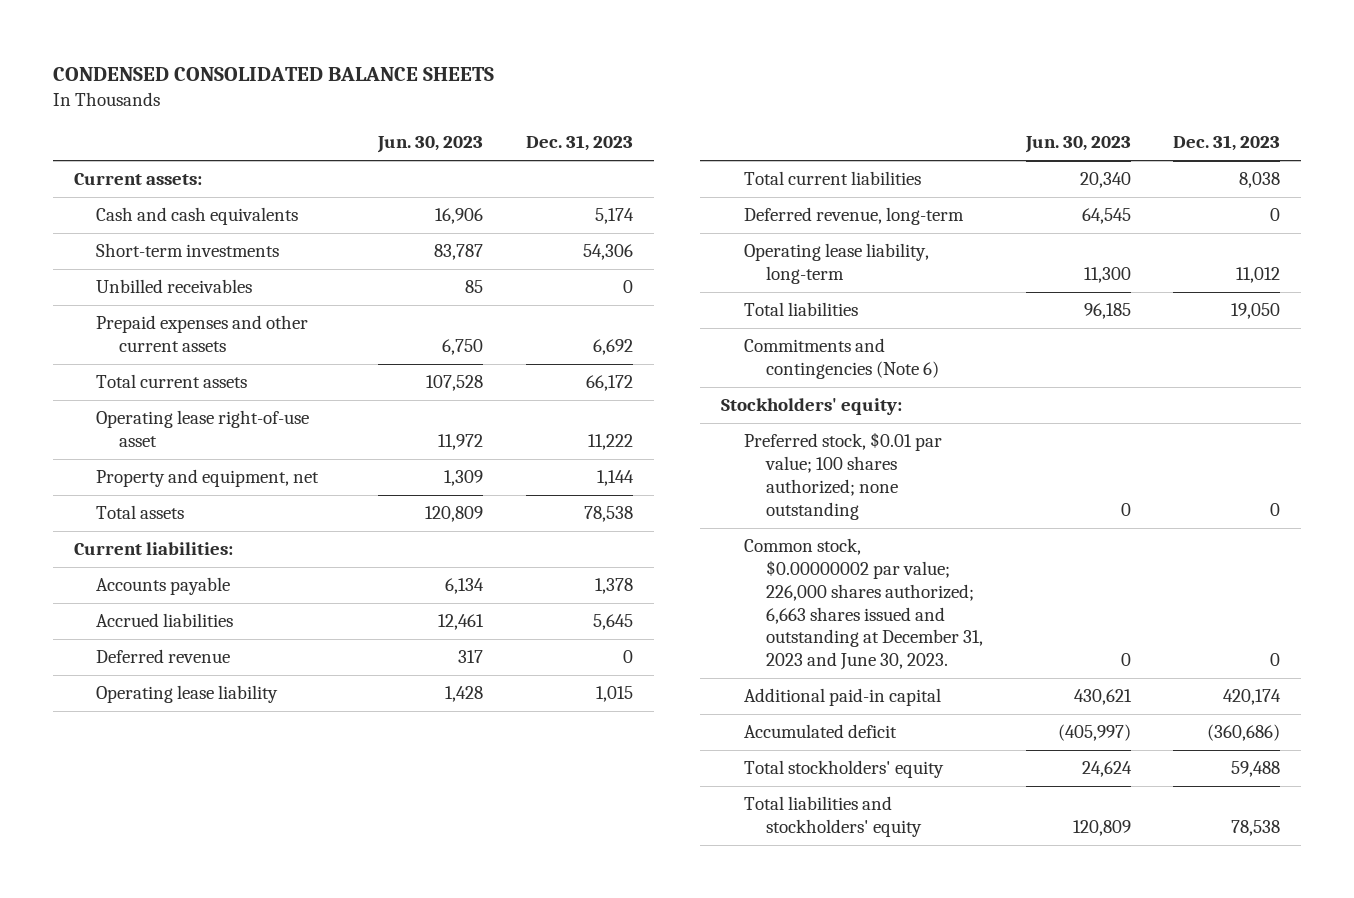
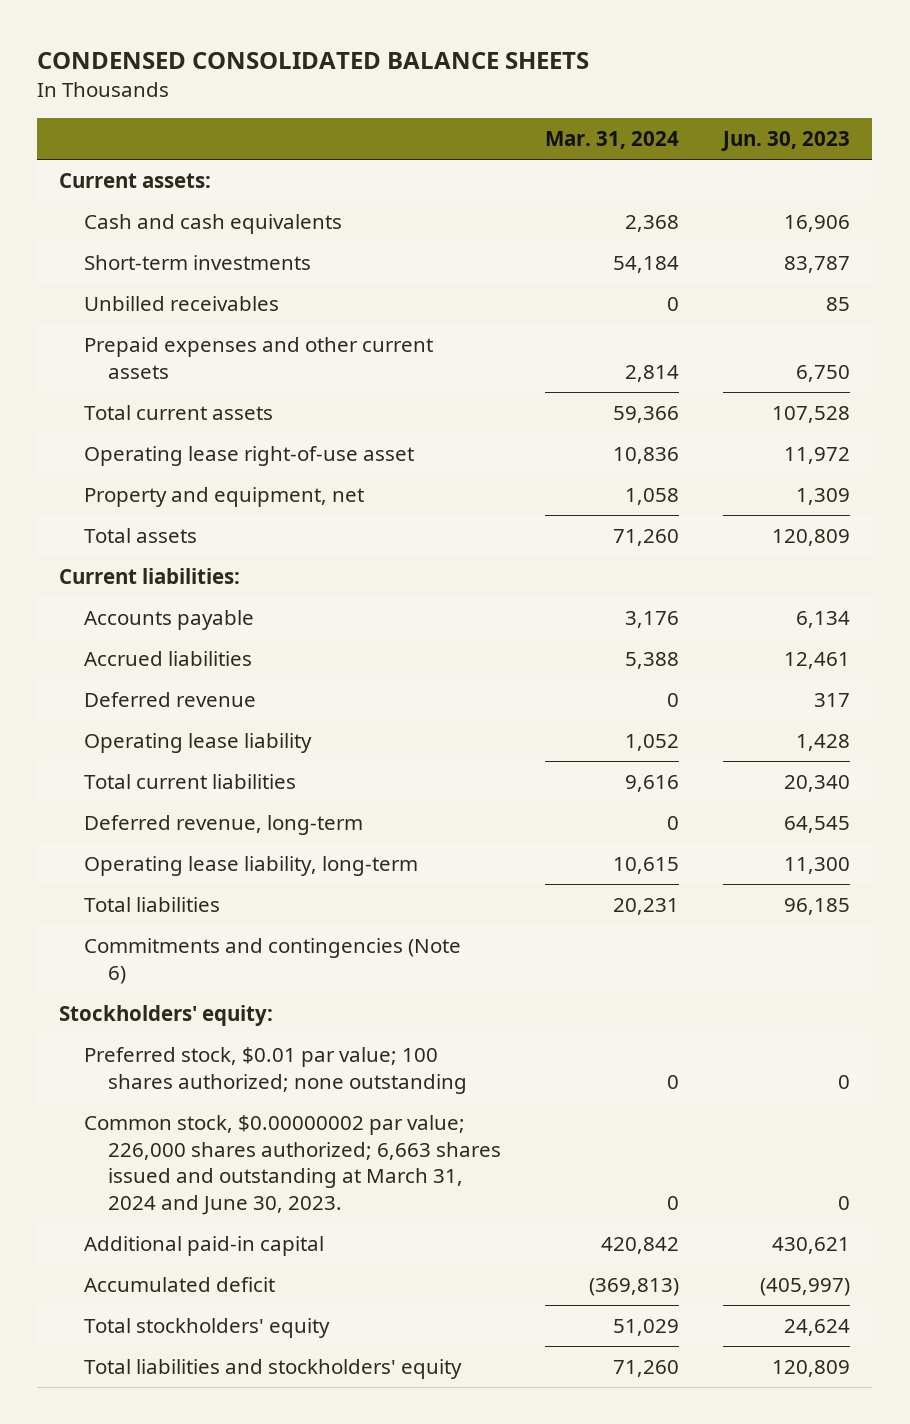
[525,135,633,152] Dec. 31, 2023 -> none
none -> [545,131,680,150] Mar. 31, 2024
[743,538,984,671] Common stock, $0.00000002 par value; 226,000 shares authorized; 6,663 shares issued and outstanding at December 31, 2023 and June 30, 2023. -> [83,1115,502,1215] Common stock, $0.00000002 par value; 226,000 shares authorized; 6,663 shares issued and outstanding at March 31, 2024 and June 30, 2023.

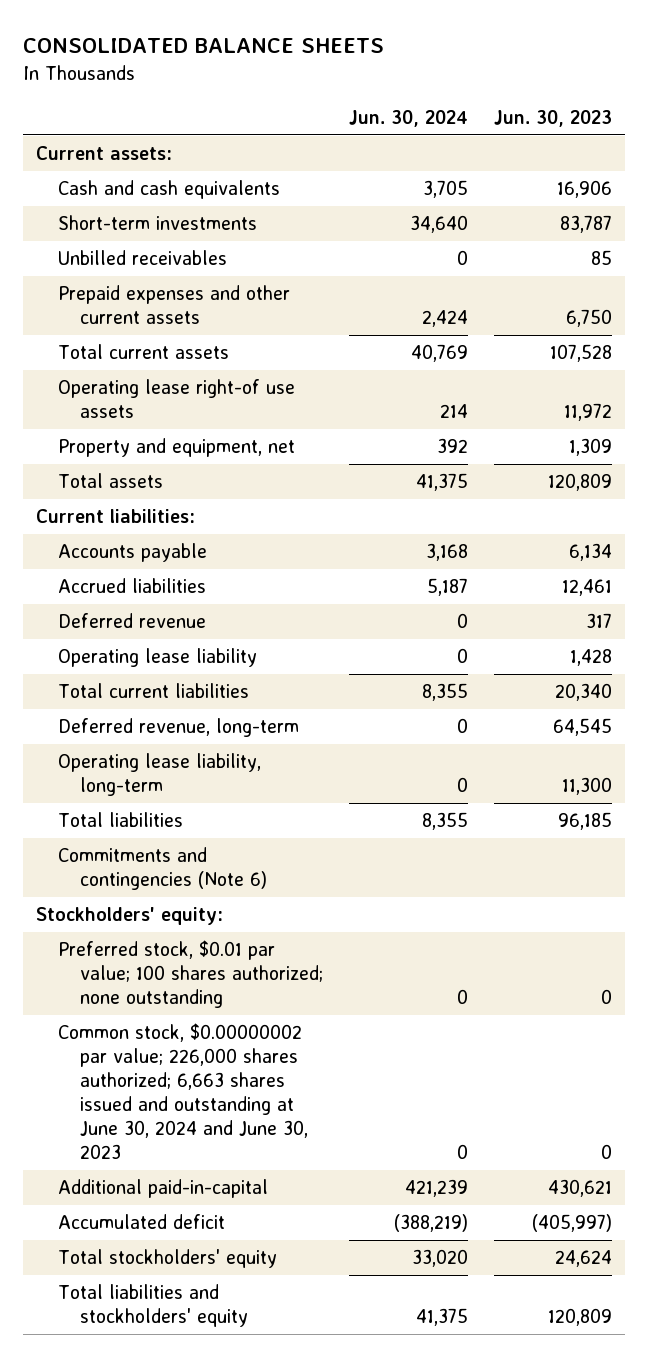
[37,52,590,70] CONDENSED CONSOLIDATED BALANCE SHEETS -> [22,38,384,54] CONSOLIDATED BALANCE SHEETS
[545,131,680,150] Mar. 31, 2024 -> none
none -> [349,109,469,127] Jun. 30, 2024
[83,446,414,467] Operating lease right-of-use asset -> [57,379,295,419] Operating lease right-of use assets
[83,1115,502,1215] Common stock, $0.00000002 par value; 226,000 shares authorized; 6,663 shares issued and outstanding at March 31, 2024 and June 30, 2023. -> [57,1023,309,1160] Common stock, $0.00000002 par value; 226,000 shares authorized; 6,663 shares issued and outstanding at June 30, 2024 and June 30, 2023
[83,1236,324,1257] Additional paid-in capital -> [57,1179,268,1199] Additional paid-in-capital

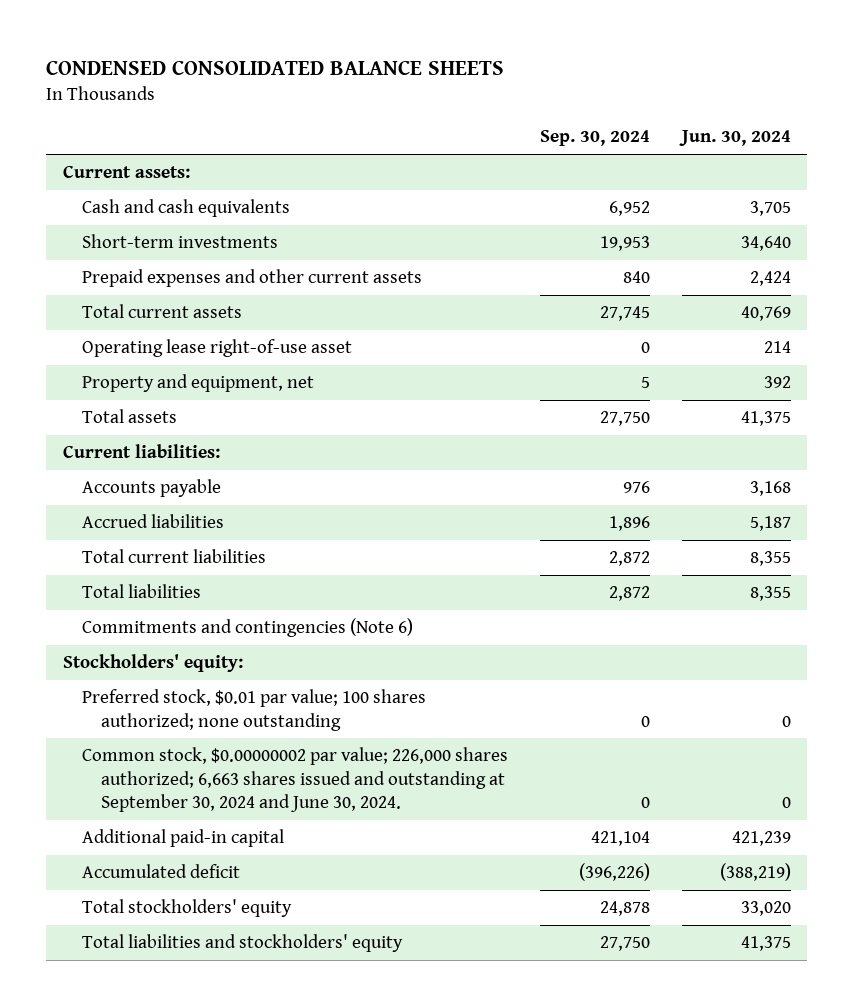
[22,38,384,54] CONSOLIDATED BALANCE SHEETS -> [46,60,505,76] CONDENSED CONSOLIDATED BALANCE SHEETS
[493,109,612,127] Jun. 30, 2023 -> none
none -> [539,130,650,147] Sep. 30, 2024
[57,250,227,266] Unbilled receivables -> none
[57,379,295,419] Operating lease right-of use assets -> [81,339,352,358] Operating lease right-of-use asset
[57,613,206,629] Deferred revenue -> none
[57,648,257,668] Operating lease liability -> none
[57,718,299,738] Deferred revenue, long-term -> none
[57,753,261,797] Operating lease liability, long-term -> none
[57,1023,309,1160] Common stock, $0.00000002 par value; 226,000 shares authorized; 6,663 shares issued and outstanding at June 30, 2024 and June 30, 2023 -> [81,747,508,812] Common stock, $0.00000002 par value; 226,000 shares authorized; 6,663 shares issued and outstanding at September 30, 2024 and June 30, 2024.
[57,1179,268,1199] Additional paid-in-capital -> [81,829,284,848] Additional paid-in capital

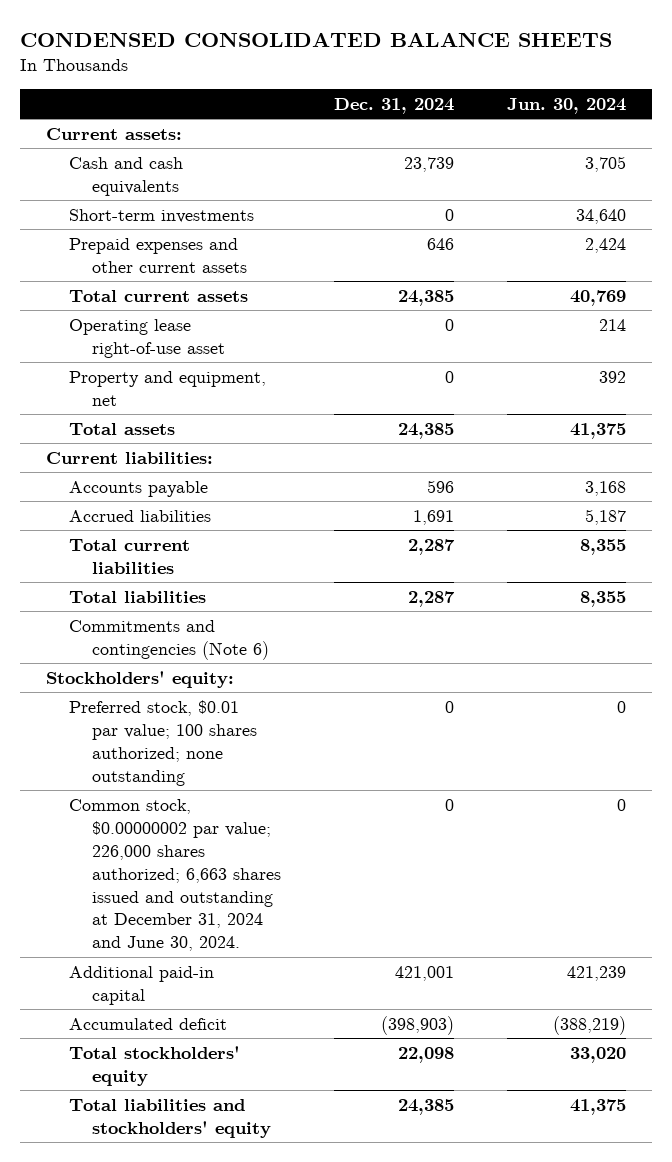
[539,130,650,147] Sep. 30, 2024 -> none
none -> [333,98,454,115] Dec. 31, 2024
[81,747,508,812] Common stock, $0.00000002 par value; 226,000 shares authorized; 6,663 shares issued and outstanding at September 30, 2024 and June 30, 2024. -> [68,798,281,952] Common stock, $0.00000002 par value; 226,000 shares authorized; 6,663 shares issued and outstanding at December 31, 2024 and June 30, 2024.

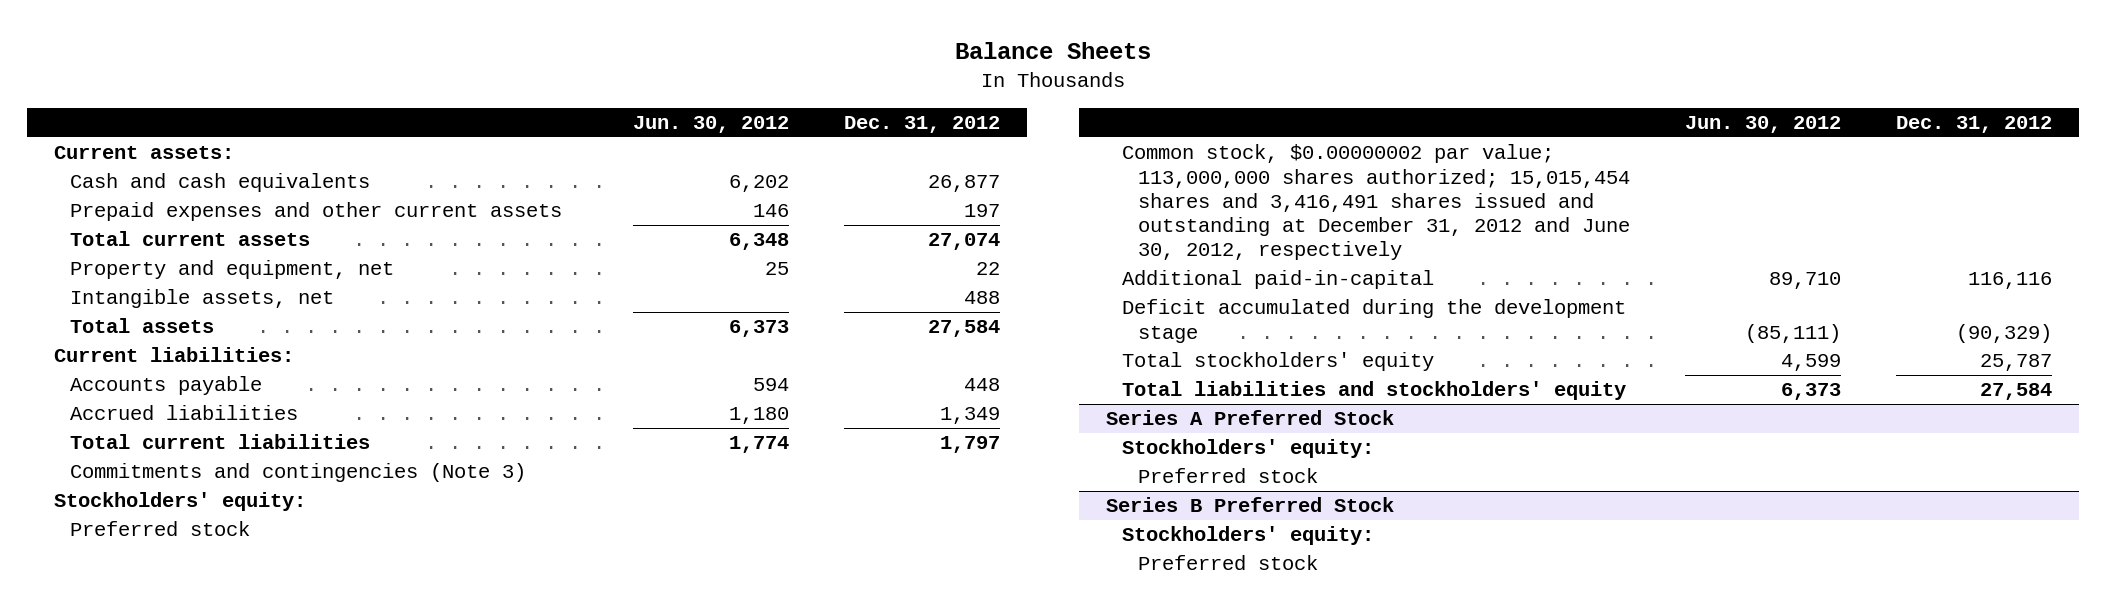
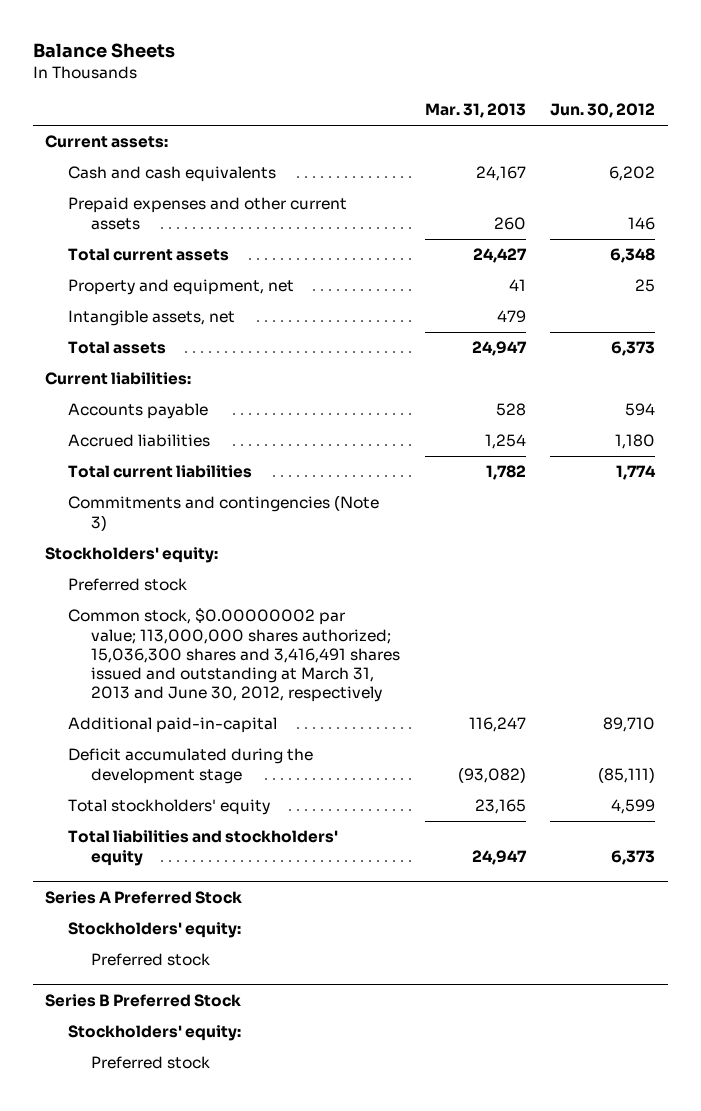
[843,115,1000,133] Dec. 31, 2012 -> none
none -> [424,102,526,118] Mar. 31, 2013
[1122,144,1630,261] Common stock, $0.00000002 par value; 113,000,000 shares authorized; 15,015,454 shares and 3,416,491 shares issued and outstanding at December 31, 2012 and June 30, 2012, respectively -> [68,608,400,702] Common stock, $0.00000002 par value; 113,000,000 shares authorized; 15,036,300 shares and 3,416,491 shares issued and outstanding at March 31, 2013 and June 30, 2012, respectively

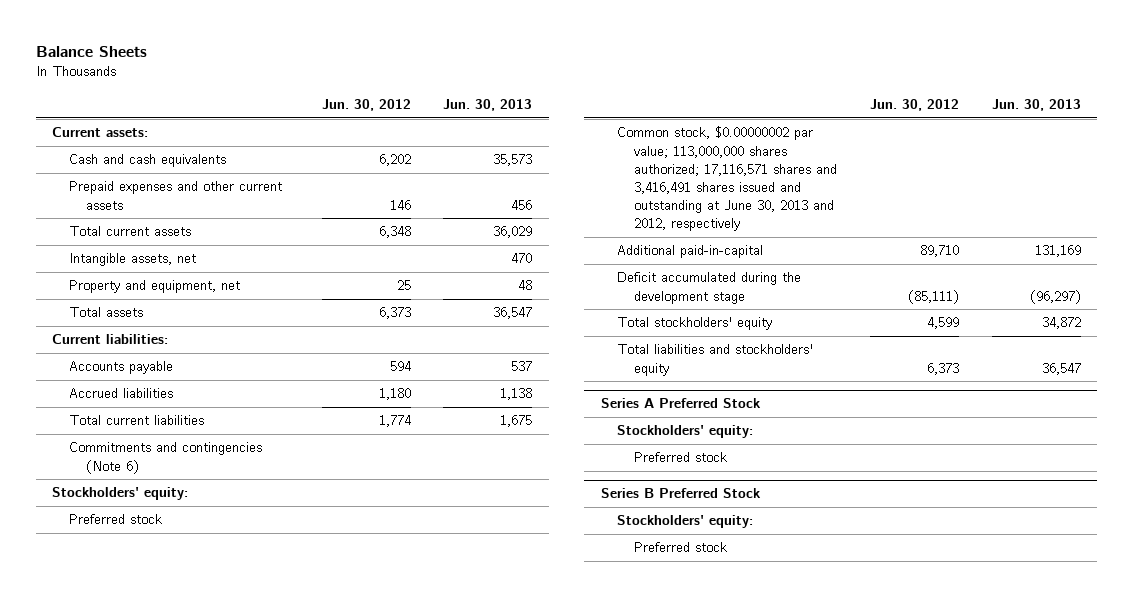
[424,102,526,118] Mar. 31, 2013 -> none
none -> [443,98,533,111] Jun. 30, 2013
[68,279,295,296] Property and equipment, net -> [68,280,240,294] Property and equipment, net
[68,495,380,531] Commitments and contingencies (Note 3) -> [68,442,262,474] Commitments and contingencies (Note 6)
[68,608,400,702] Common stock, $0.00000002 par value; 113,000,000 shares authorized; 15,036,300 shares and 3,416,491 shares issued and outstanding at March 31, 2013 and June 30, 2012, respectively -> [617,126,838,231] Common stock, $0.00000002 par value; 113,000,000 shares authorized; 17,116,571 shares and 3,416,491 shares issued and outstanding at June 30, 2013 and 2012, respectively

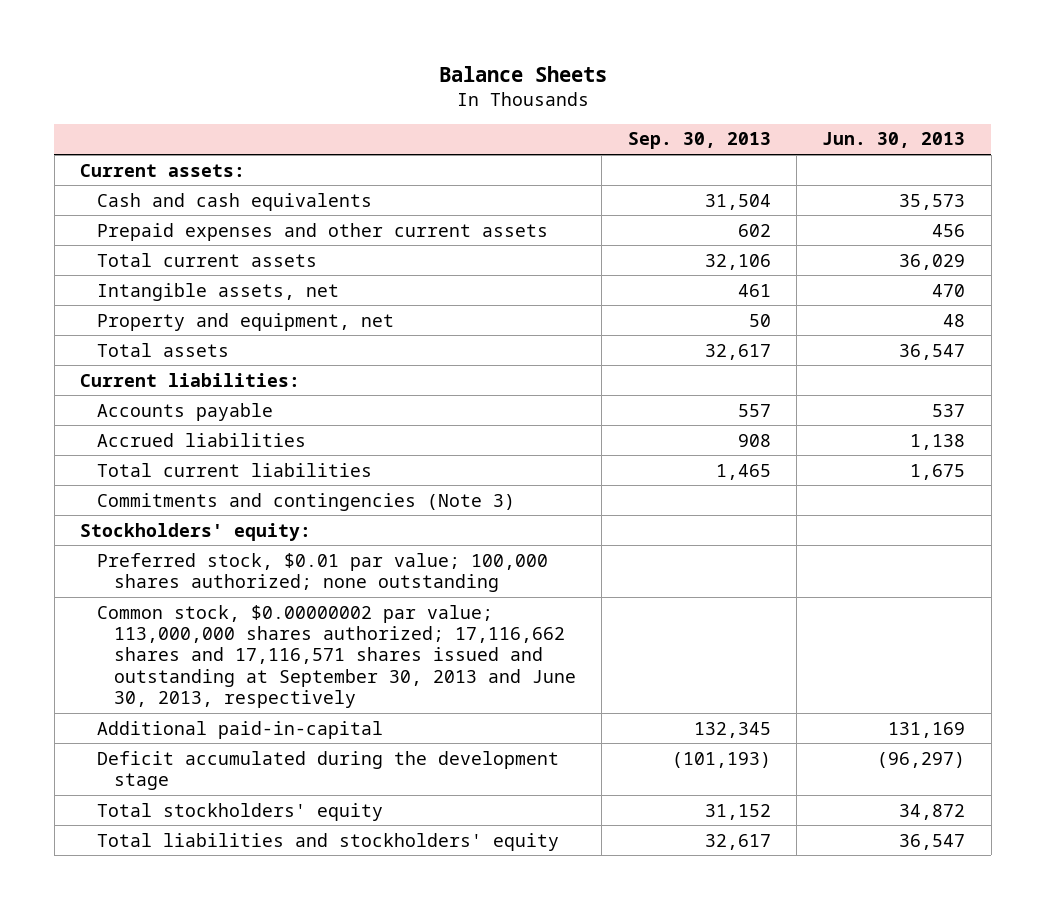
[321,98,411,111] Jun. 30, 2012 -> none
none -> [627,132,771,150] Sep. 30, 2013
[68,442,262,474] Commitments and contingencies (Note 6) -> [97,492,516,511] Commitments and contingencies (Note 3)
[68,514,162,525] Preferred stock -> [97,552,549,592] Preferred stock, $0.01 par value; 100,000 shares authorized; none outstanding
[617,126,838,231] Common stock, $0.00000002 par value; 113,000,000 shares authorized; 17,116,571 shares and 3,416,491 shares issued and outstanding at June 30, 2013 and 2012, respectively -> [97,604,577,709] Common stock, $0.00000002 par value; 113,000,000 shares authorized; 17,116,662 shares and 17,116,571 shares issued and outstanding at September 30, 2013 and June 30, 2013, respectively
[600,398,761,409] Series A Preferred Stock -> none
[617,425,754,439] Stockholders' equity: -> none
[634,452,728,463] Preferred stock -> none
[600,488,761,499] Series B Preferred Stock -> none
[617,515,754,529] Stockholders' equity: -> none
[634,542,728,553] Preferred stock -> none

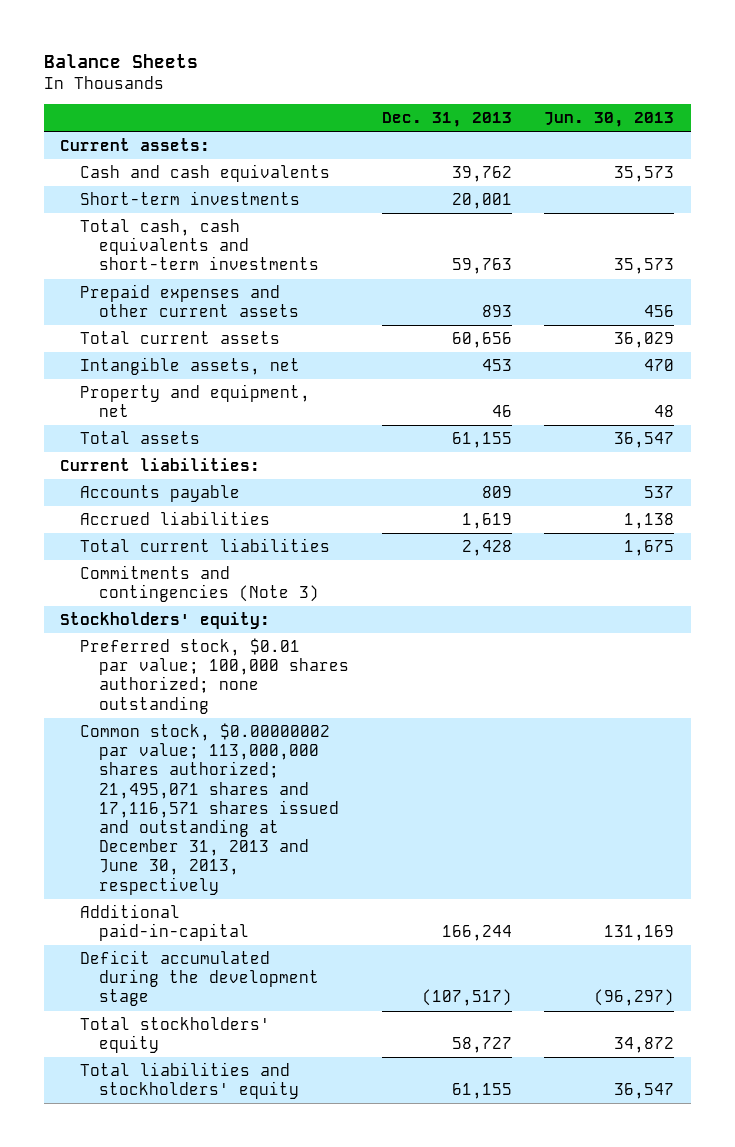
[627,132,771,150] Sep. 30, 2013 -> none
none -> [381,112,512,128] Dec. 31, 2013
none -> [79,191,300,206] Short-term investments
none -> [79,219,319,271] Total cash, cash equivalents and short-term investments
[97,604,577,709] Common stock, $0.00000002 par value; 113,000,000 shares authorized; 17,116,662 shares and 17,116,571 shares issued and outstanding at September 30, 2013 and June 30, 2013, respectively -> [79,723,339,895] Common stock, $0.00000002 par value; 113,000,000 shares authorized; 21,495,071 shares and 17,116,571 shares issued and outstanding at December 31, 2013 and June 30, 2013, respectively

